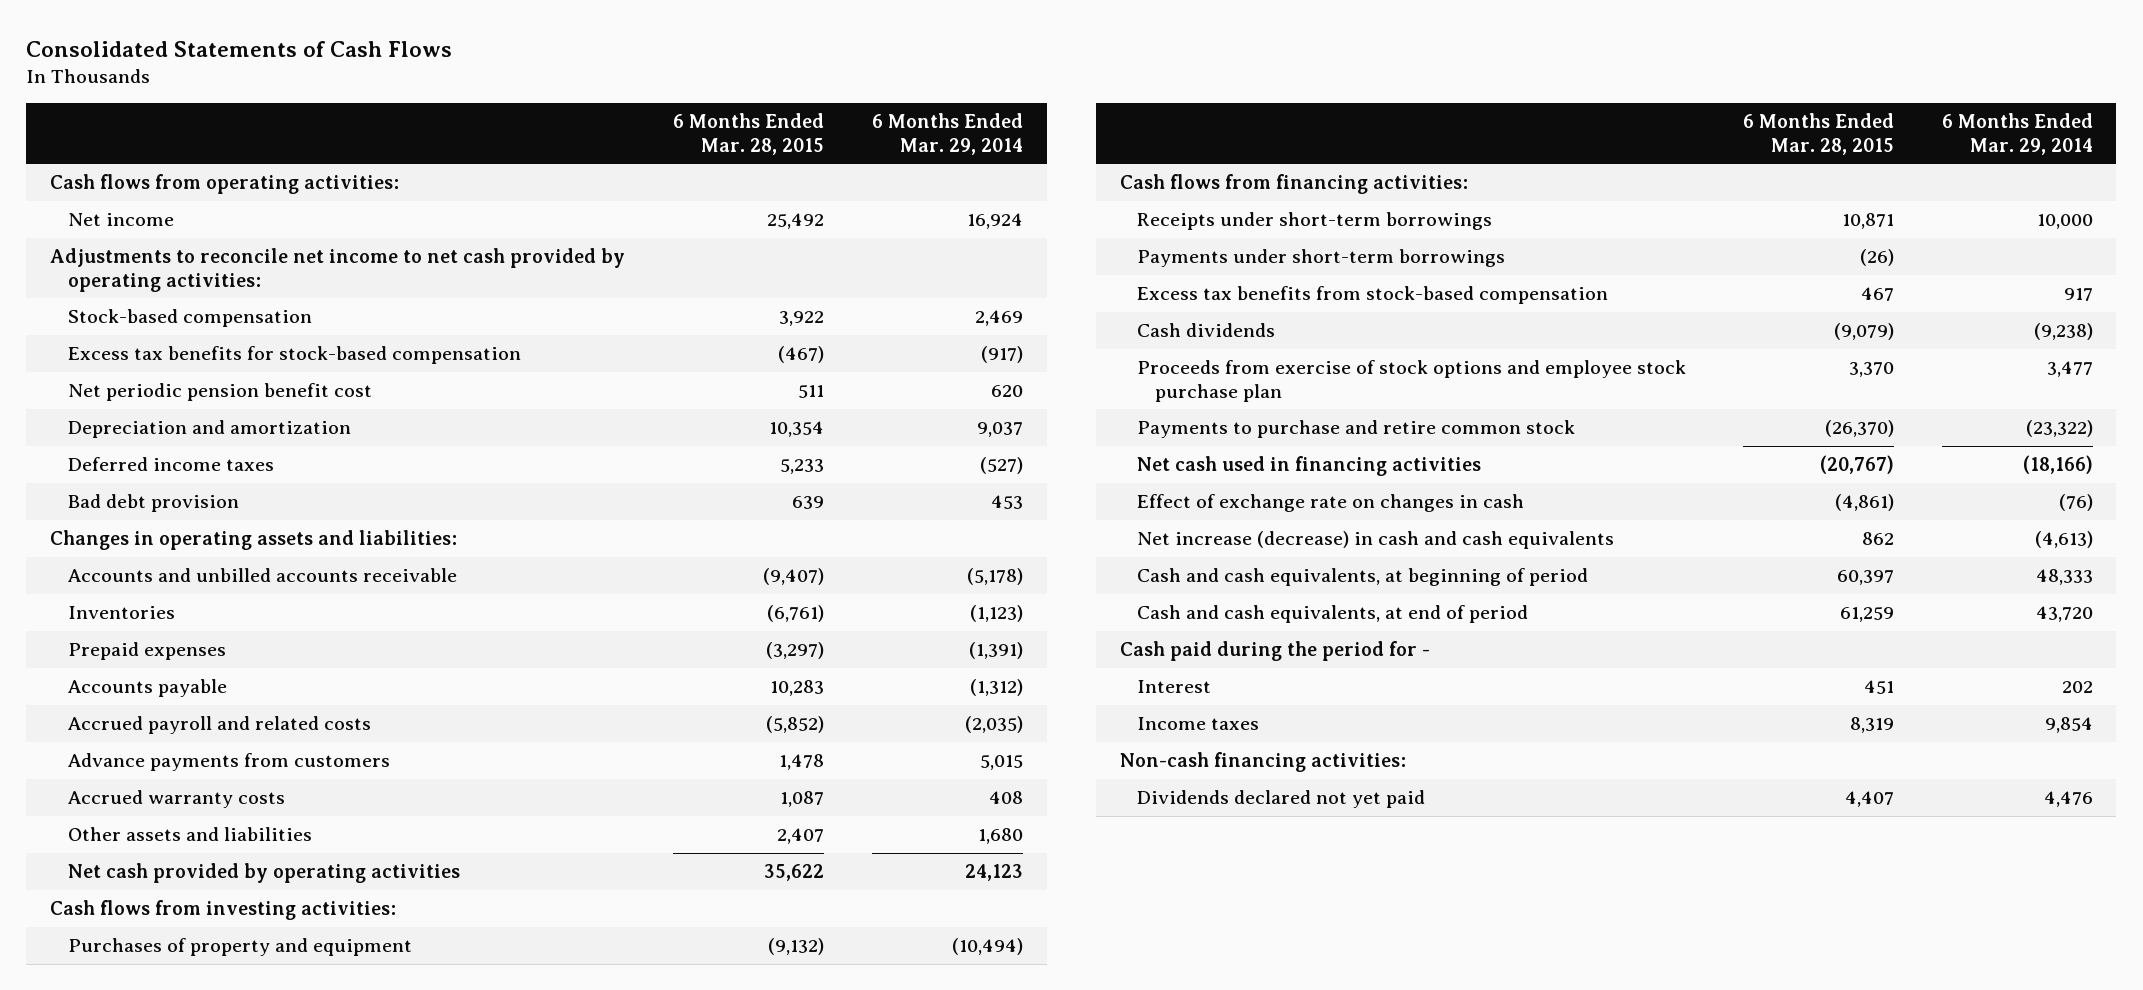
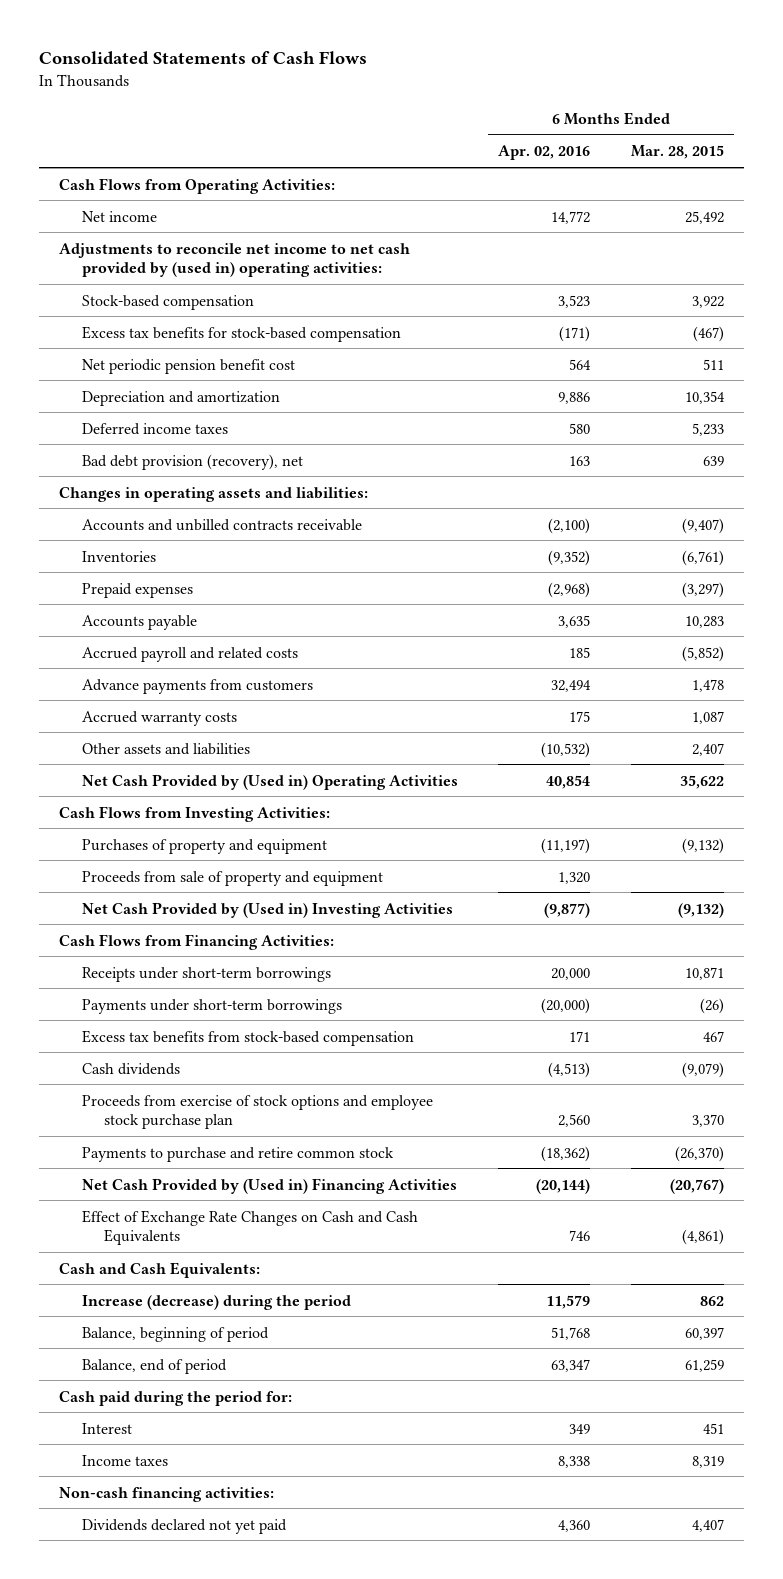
[871,113,1023,155] 6 Months Ended Mar. 29, 2014 -> none
none -> [498,145,591,161] Apr. 02, 2016
[50,174,400,195] Cash flows from operating activities: -> [59,177,336,194] Cash Flows from Operating Activities:
[50,248,626,292] Adjustments to reconcile net income to net cash provided by operating activities: -> [59,242,411,278] Adjustments to reconcile net income to net cash provided by (used in) operating activities:
[67,494,239,513] Bad debt provision -> [81,453,303,470] Bad debt provision (recovery), net
[67,568,457,583] Accounts and unbilled accounts receivable -> [81,518,362,531] Accounts and unbilled contracts receivable
[67,863,460,884] Net cash provided by operating activities -> [81,773,458,790] Net Cash Provided by (Used in) Operating Activities
[50,900,397,921] Cash flows from investing activities: -> [59,805,331,822] Cash Flows from Investing Activities:
none -> [81,870,383,886] Proceeds from sale of property and equipment
none -> [81,901,453,918] Net Cash Provided by (Used in) Investing Activities
[1119,174,1468,195] Cash flows from financing activities: -> [59,933,335,950] Cash Flows from Financing Activities:
[1137,456,1482,477] Net cash used in financing activities -> [81,1177,457,1194] Net Cash Provided by (Used in) Financing Activities
[1137,494,1525,513] Effect of exchange rate on changes in cash -> [81,1209,418,1246] Effect of Exchange Rate Changes on Cash and Cash Equivalents
none -> [59,1261,261,1278] Cash and Cash Equivalents:
[1137,531,1615,550] Net increase (decrease) in cash and cash equivalents -> [81,1294,351,1310] Increase (decrease) during the period
[1137,568,1589,587] Cash and cash equivalents, at beginning of period -> [81,1326,269,1342] Balance, beginning of period
[1137,605,1529,624] Cash and cash equivalents, at end of period -> [81,1358,227,1374] Balance, end of period
[1119,641,1430,662] Cash paid during the period for - -> [59,1390,293,1406] Cash paid during the period for:

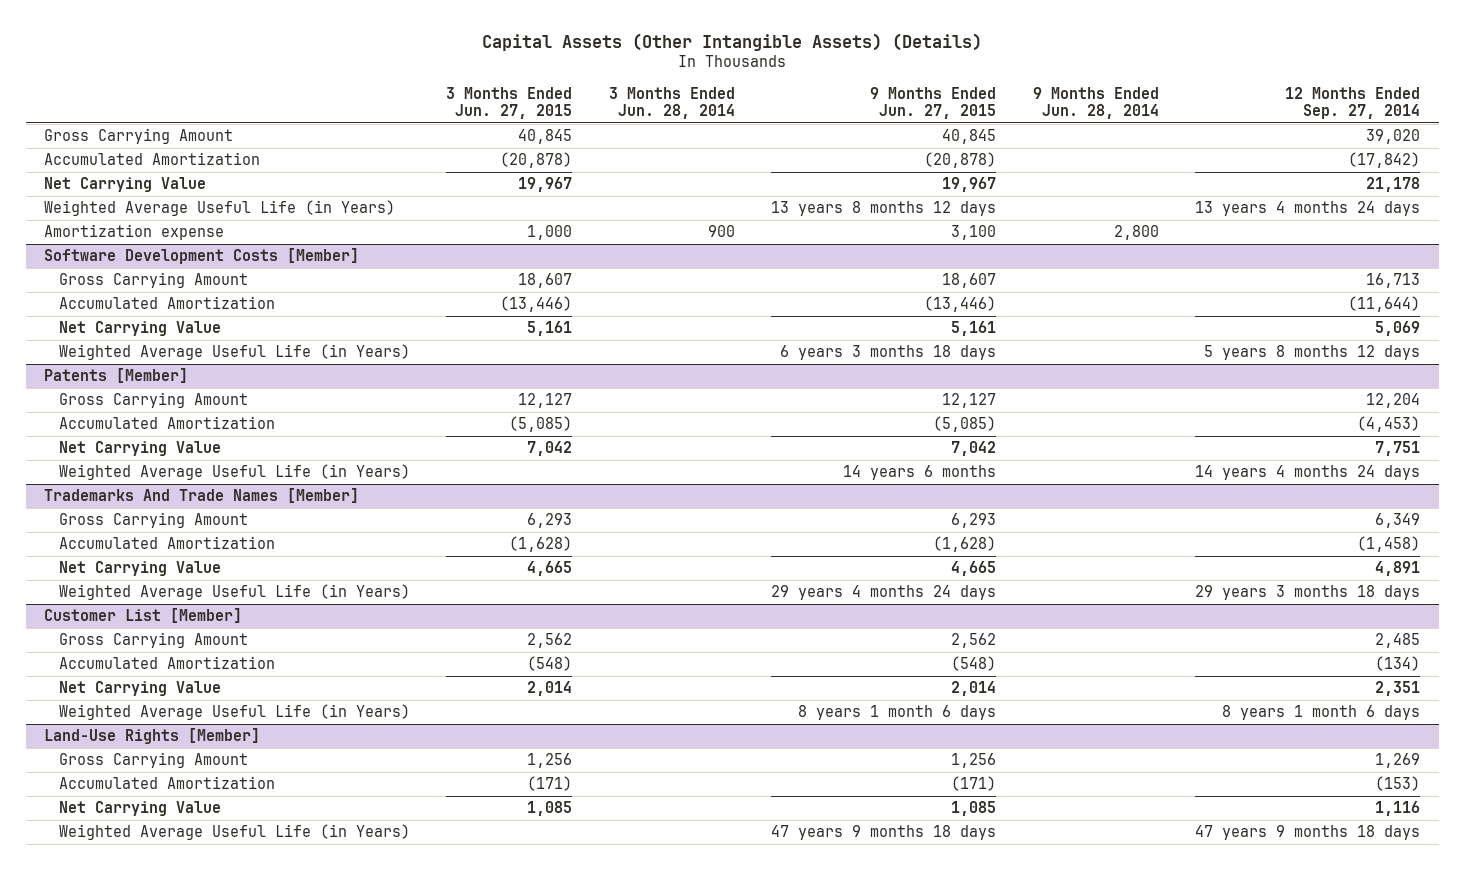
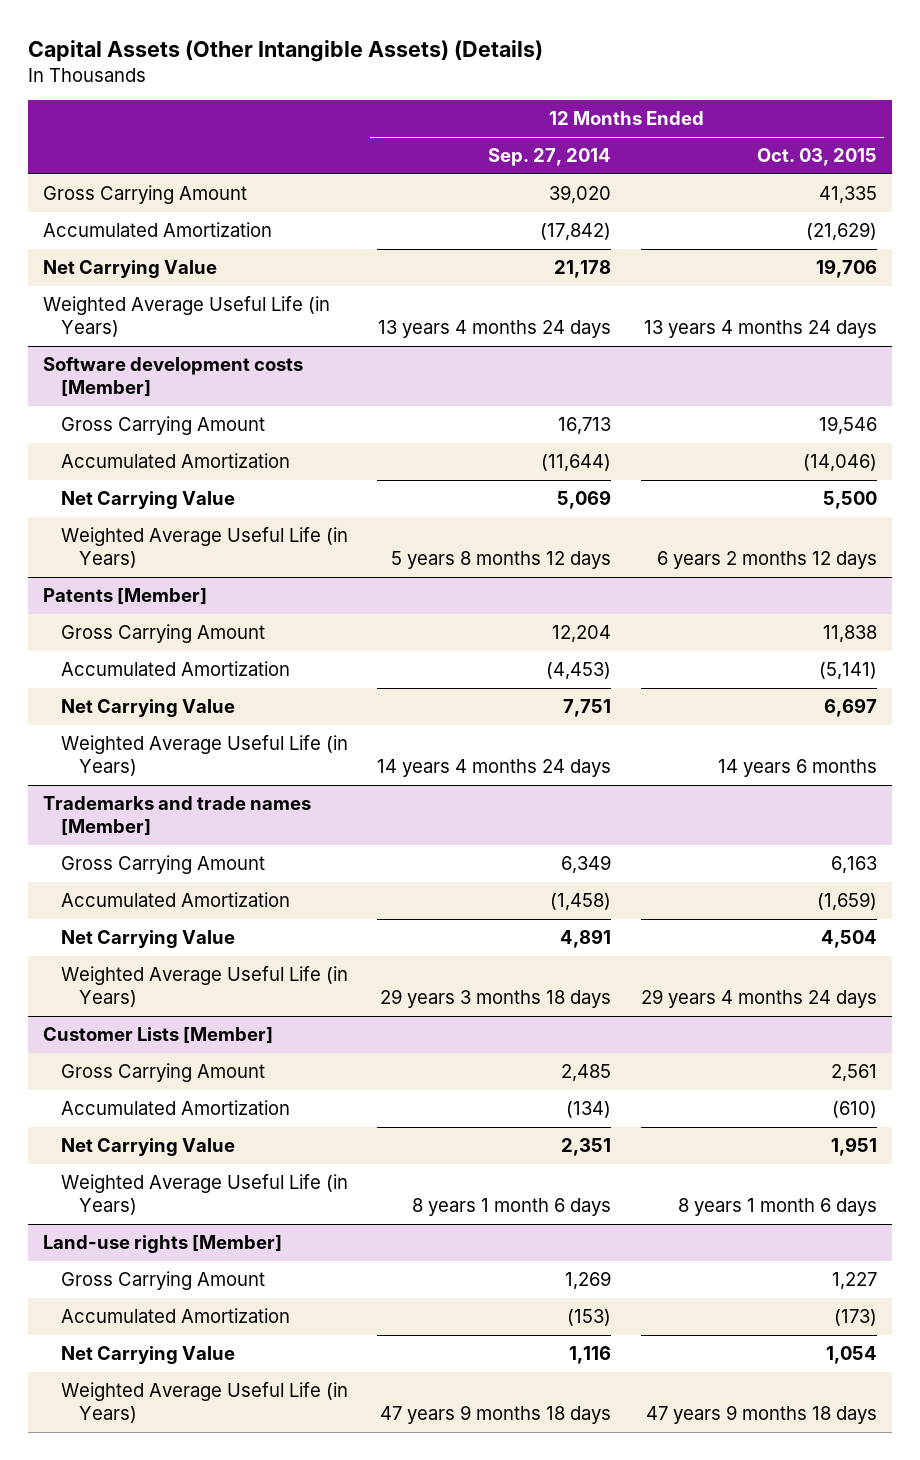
[446,86,573,120] 3 Months Ended Jun. 27, 2015 -> none
[608,86,735,120] 3 Months Ended Jun. 28, 2014 -> none
[870,86,997,120] 9 Months Ended Jun. 27, 2015 -> none
[1032,86,1159,120] 9 Months Ended Jun. 28, 2014 -> none
none -> [756,148,877,167] Oct. 03, 2015
[43,224,224,241] Amortization expense -> none
[43,248,359,265] Software Development Costs [Member] -> [42,357,303,398] Software development costs [Member]
[43,488,359,504] Trademarks And Trade Names [Member] -> [42,796,311,837] Trademarks and trade names [Member]
[43,608,242,624] Customer List [Member] -> [42,1026,273,1045] Customer Lists [Member]
[43,728,260,745] Land-Use Rights [Member] -> [42,1234,282,1254] Land-use rights [Member]

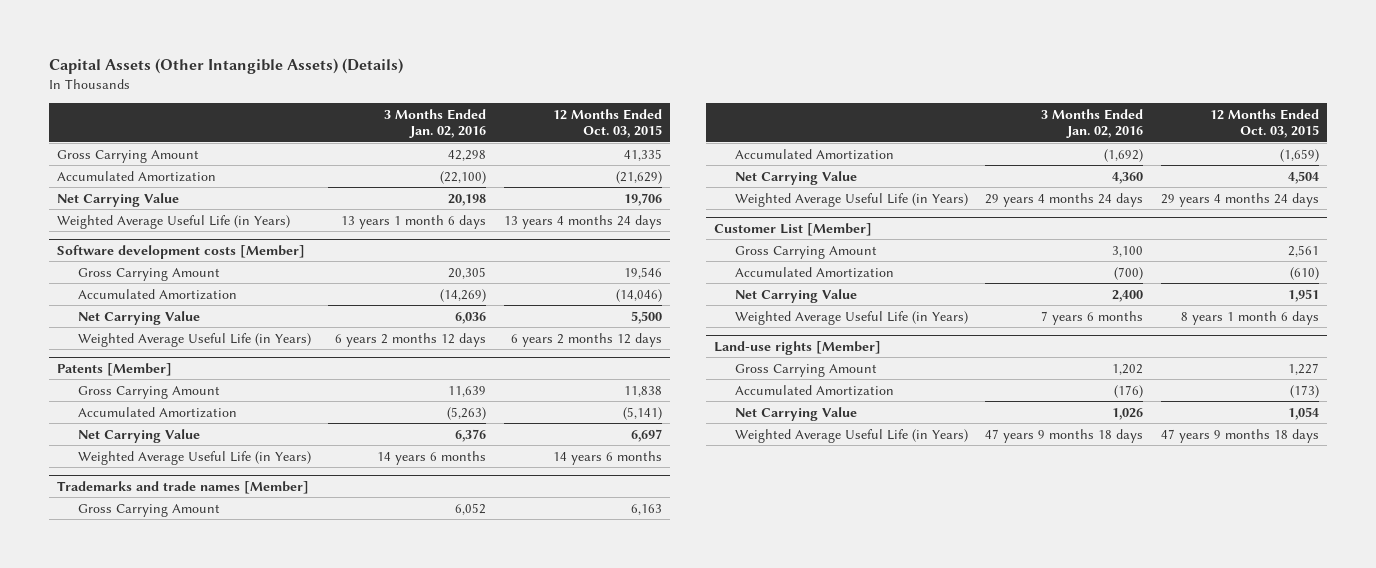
[488,148,612,167] Sep. 27, 2014 -> none
none -> [384,109,487,139] 3 Months Ended Jan. 02, 2016
[42,1026,273,1045] Customer Lists [Member] -> [714,222,873,236] Customer List [Member]

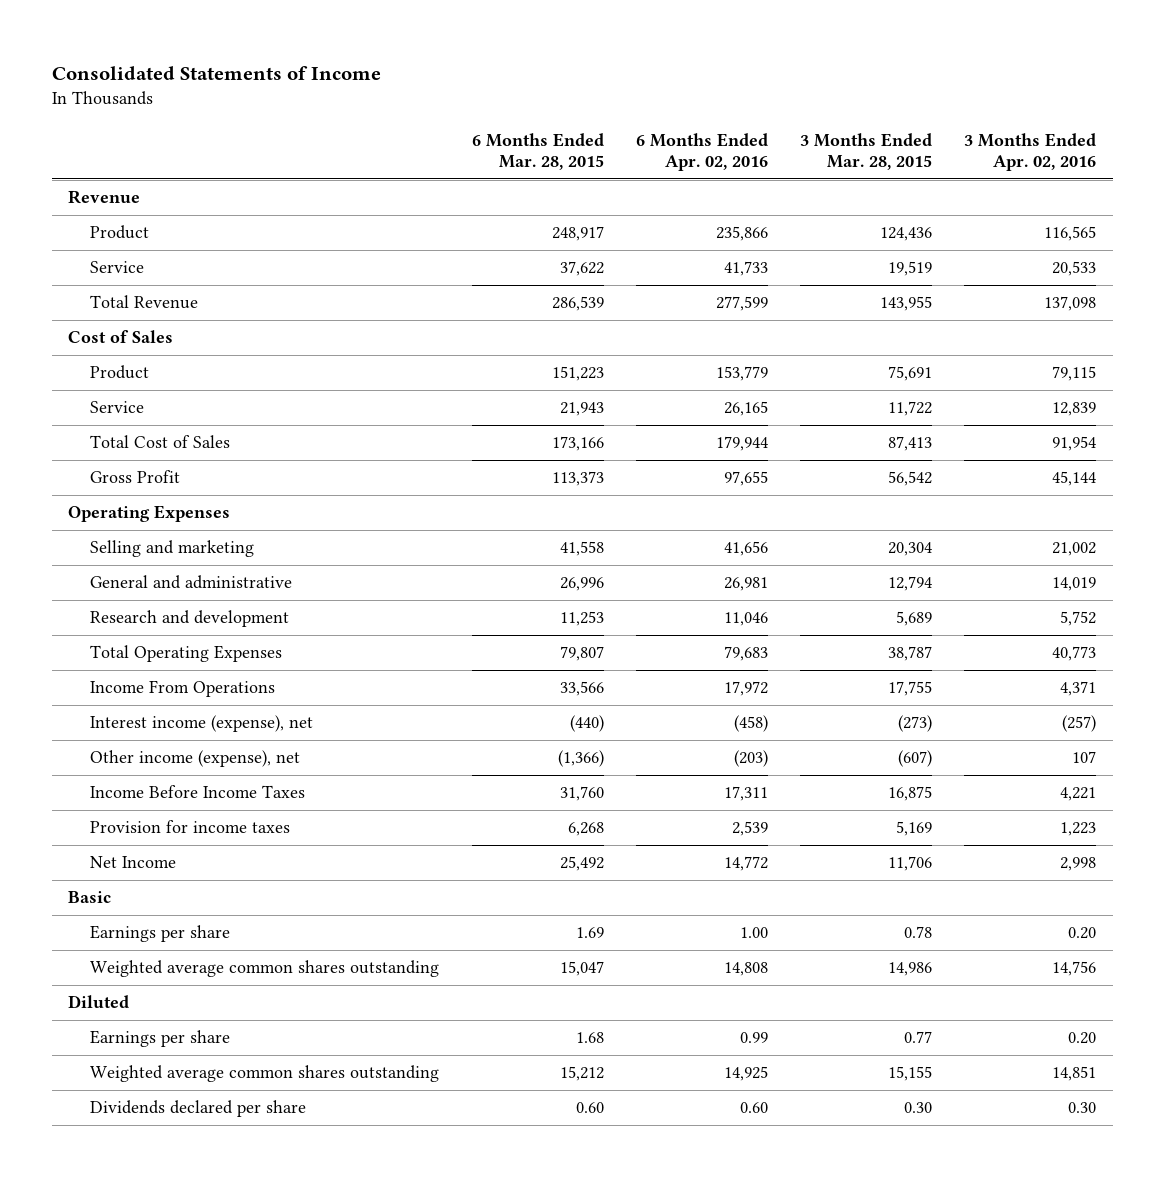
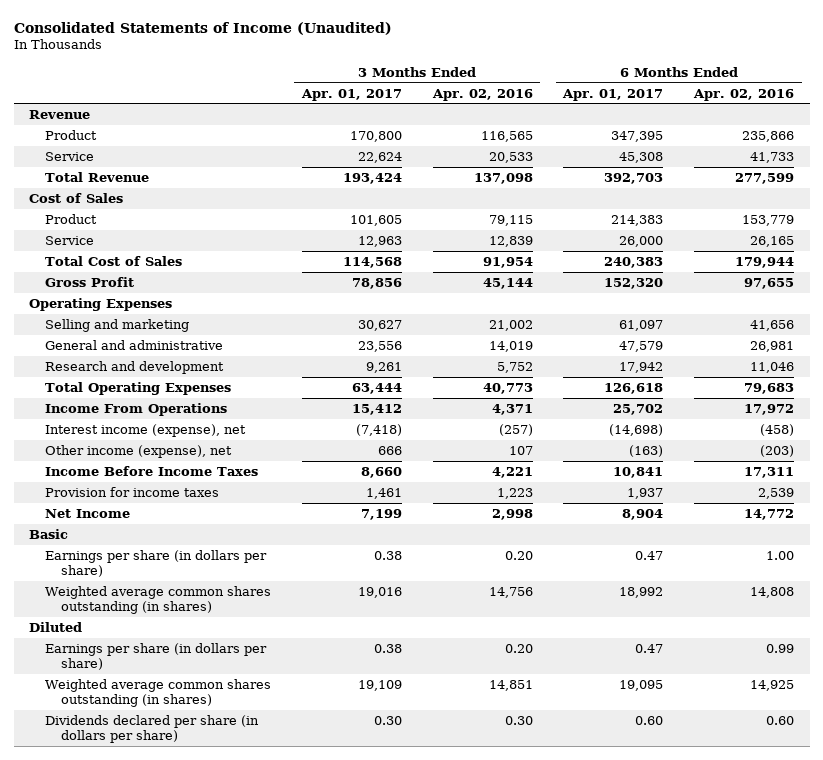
[52,66,382,81] Consolidated Statements of Income -> [13,21,392,35] Consolidated Statements of Income (Unaudited)
[471,132,604,170] 6 Months Ended Mar. 28, 2015 -> none
[800,132,933,170] 3 Months Ended Mar. 28, 2015 -> none
none -> [300,88,402,101] Apr. 01, 2017
none -> [562,88,664,101] Apr. 01, 2017
[90,925,231,943] Earnings per share -> [45,549,268,578] Earnings per share (in dollars per share)
[90,960,440,978] Weighted average common shares outstanding -> [45,585,272,615] Weighted average common shares outstanding (in shares)
[90,1030,231,1048] Earnings per share -> [45,642,268,671] Earnings per share (in dollars per share)
[90,1065,440,1083] Weighted average common shares outstanding -> [45,678,272,708] Weighted average common shares outstanding (in shares)
[90,1100,307,1118] Dividends declared per share -> [45,714,260,744] Dividends declared per share (in dollars per share)

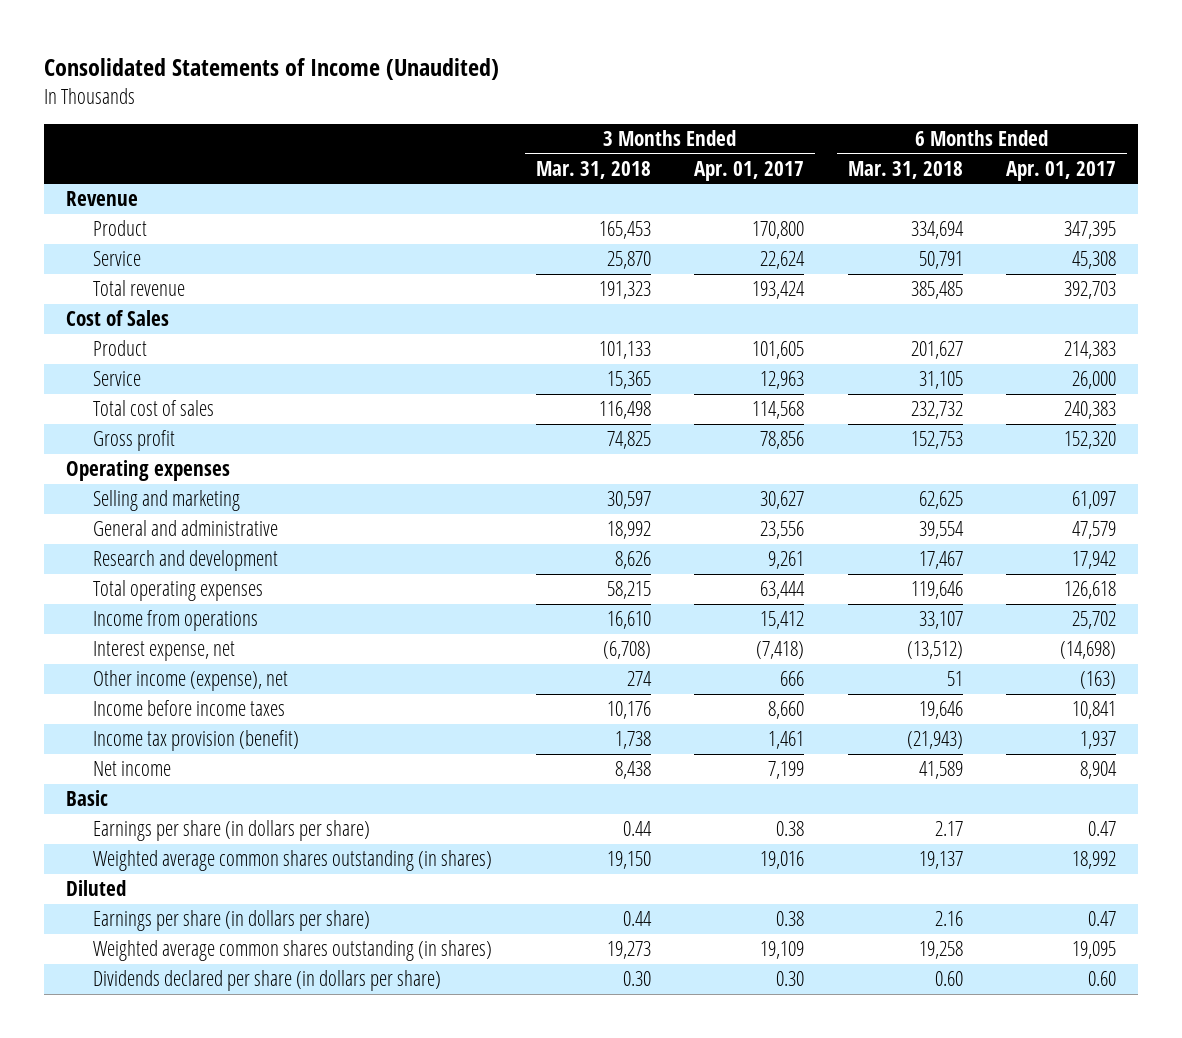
[431,88,533,101] Apr. 02, 2016 -> none
[693,88,795,101] Apr. 02, 2016 -> none
none -> [535,160,651,179] Mar. 31, 2018
none -> [847,160,963,179] Mar. 31, 2018
[45,171,150,182] Total Revenue -> [93,280,186,297] Total revenue
[45,255,183,266] Total Cost of Sales -> [93,400,215,417] Total cost of sales
[45,276,135,287] Gross Profit -> [93,430,176,452] Gross profit
[29,297,173,311] Operating Expenses -> [65,460,230,482] Operating expenses
[45,381,232,395] Total Operating Expenses -> [93,580,264,602] Total operating expenses
[45,402,228,416] Income From Operations -> [93,610,259,632] Income from operations
[45,423,247,437] Interest income (expense), net -> [93,641,236,662] Interest expense, net
[45,465,259,476] Income Before Income Taxes -> [93,700,286,717] Income before income taxes
[45,486,220,497] Provision for income taxes -> [93,730,300,752] Income tax provision (benefit)
[45,508,131,518] Net Income -> [93,761,172,777] Net income

